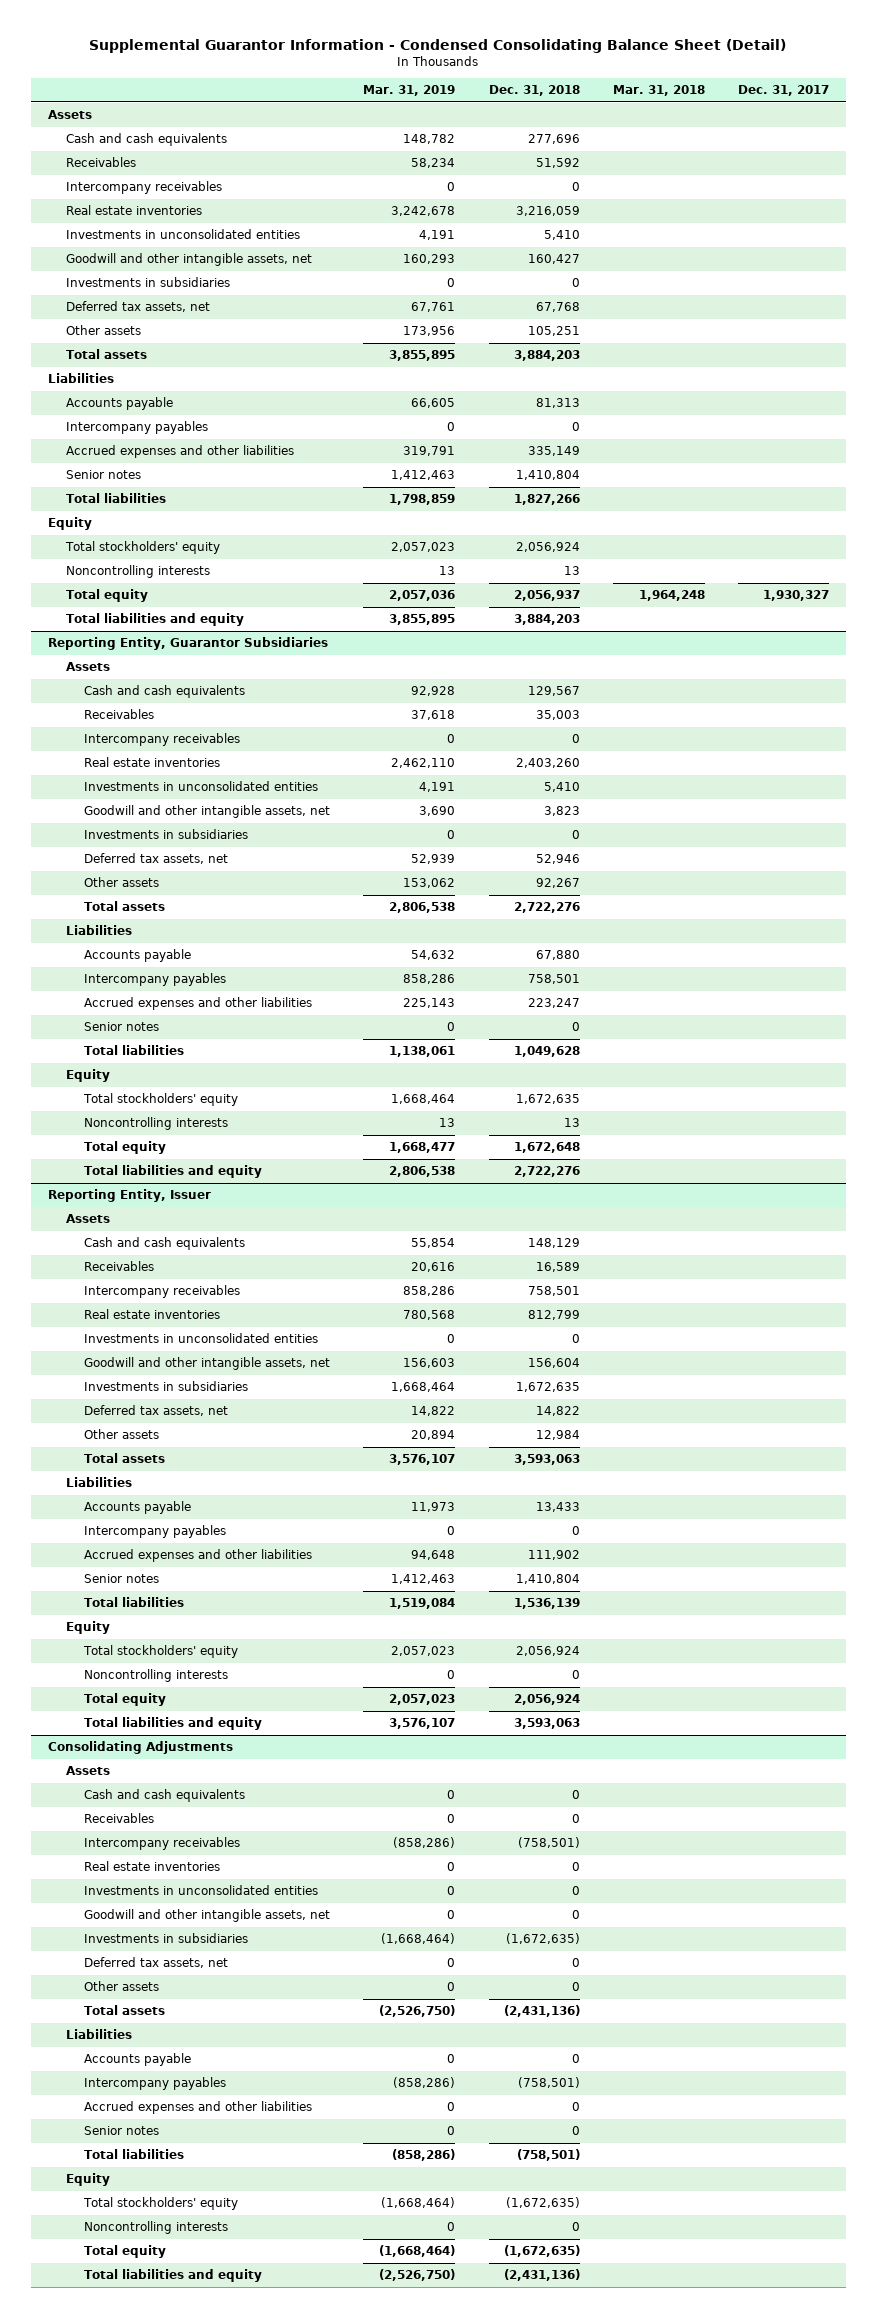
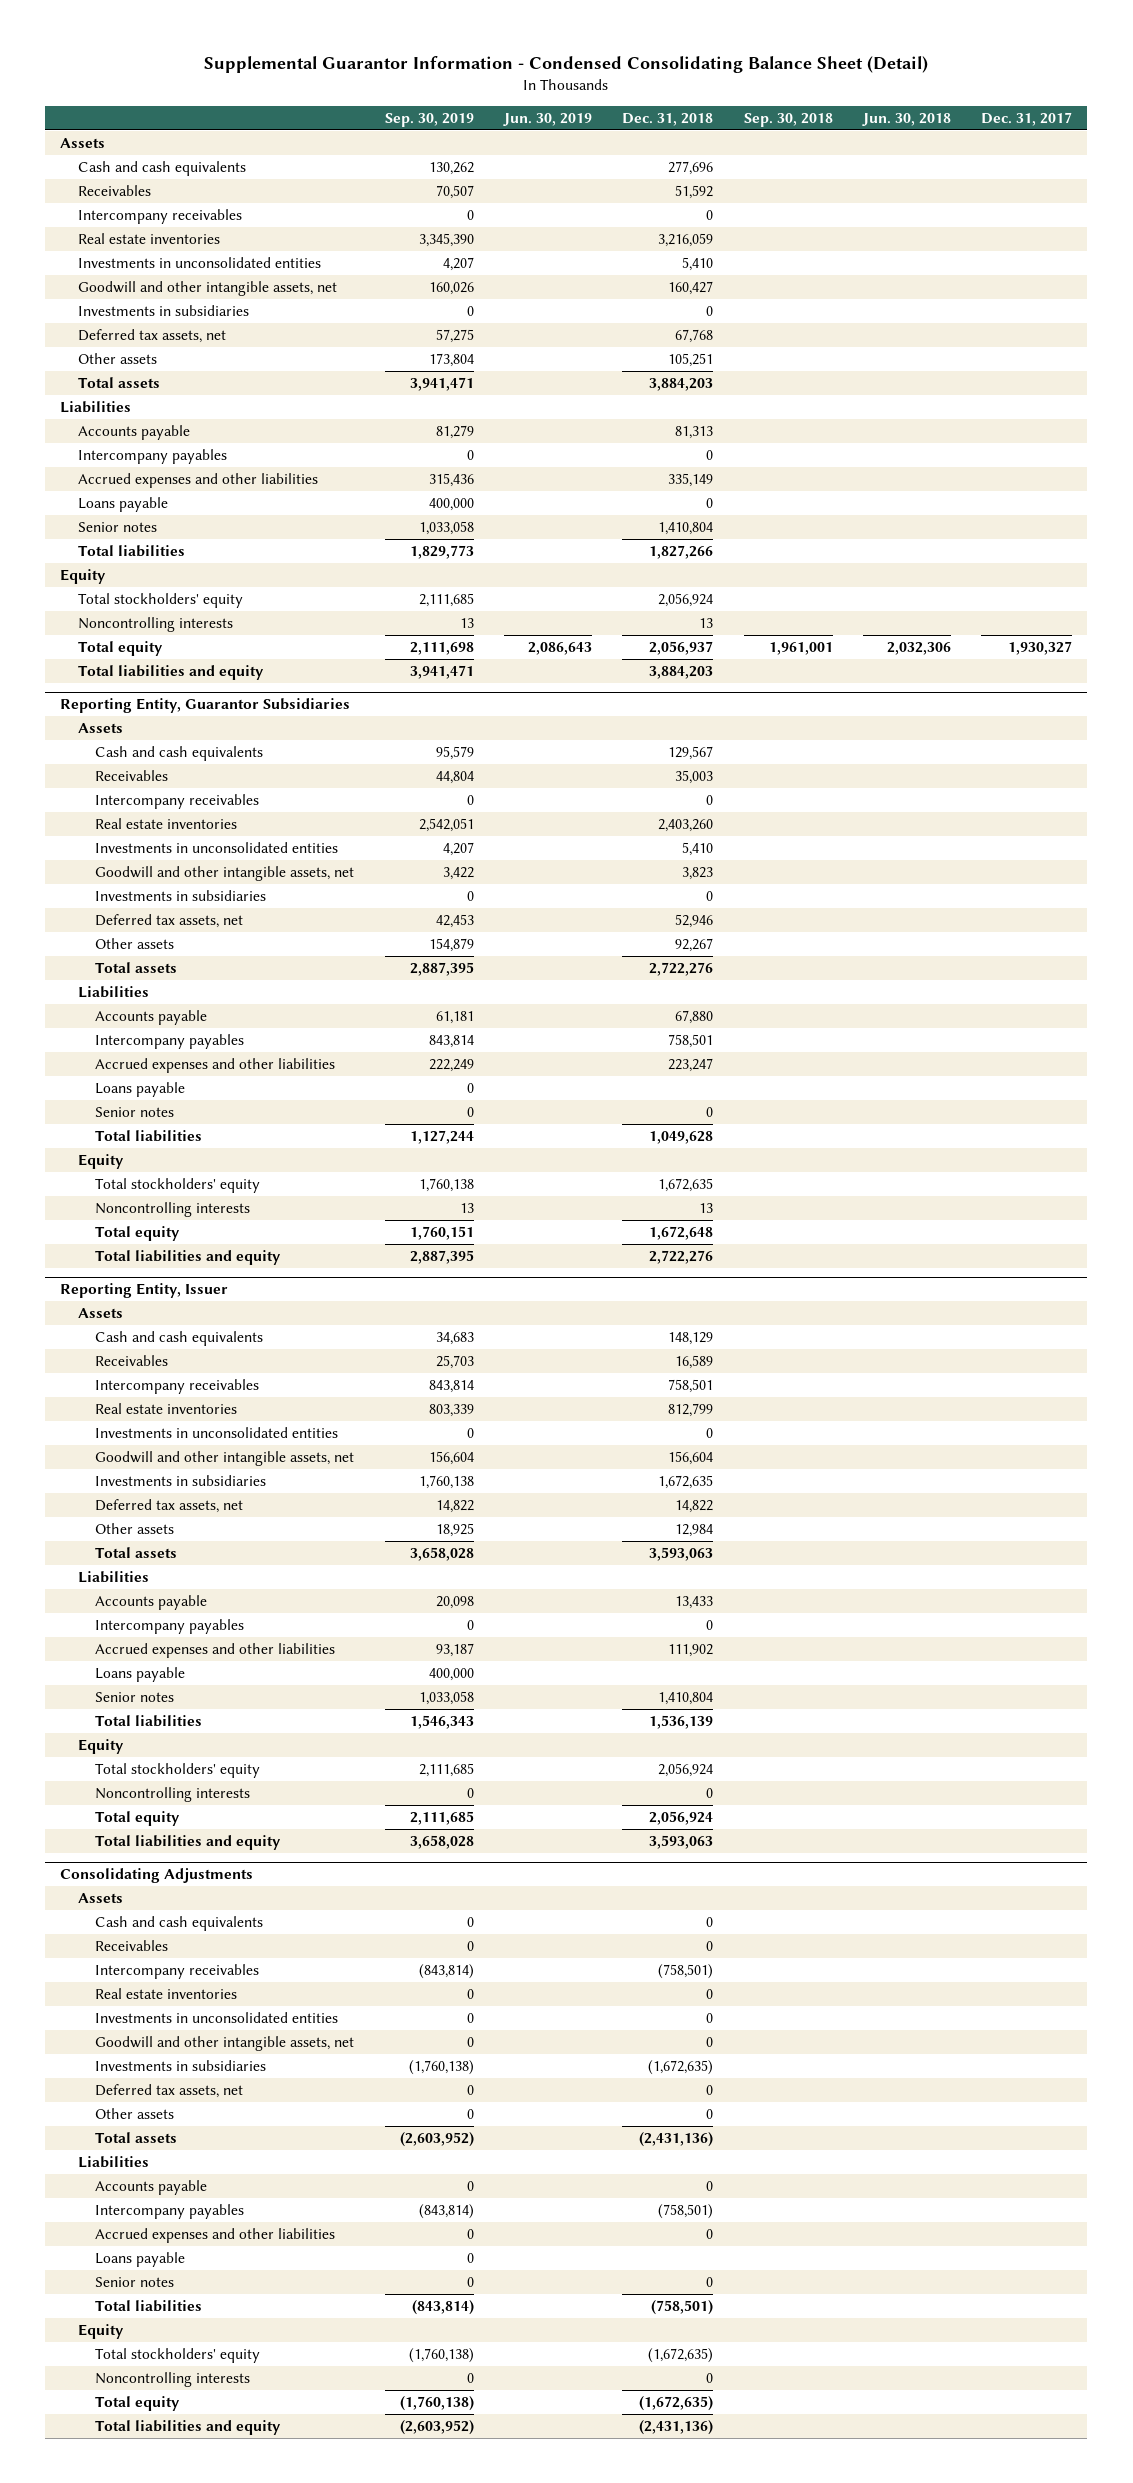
[363,85,456,97] Mar. 31, 2019 -> none
[612,85,705,97] Mar. 31, 2018 -> none
none -> [384,112,474,127] Sep. 30, 2019
none -> [503,112,593,126] Jun. 30, 2019
none -> [743,112,833,127] Sep. 30, 2018
none -> [861,112,951,126] Jun. 30, 2018
none -> [77,497,168,513] Loans payable
none -> [95,1082,186,1098] Loans payable
none -> [95,1667,186,1683] Loans payable
none -> [95,2252,186,2268] Loans payable

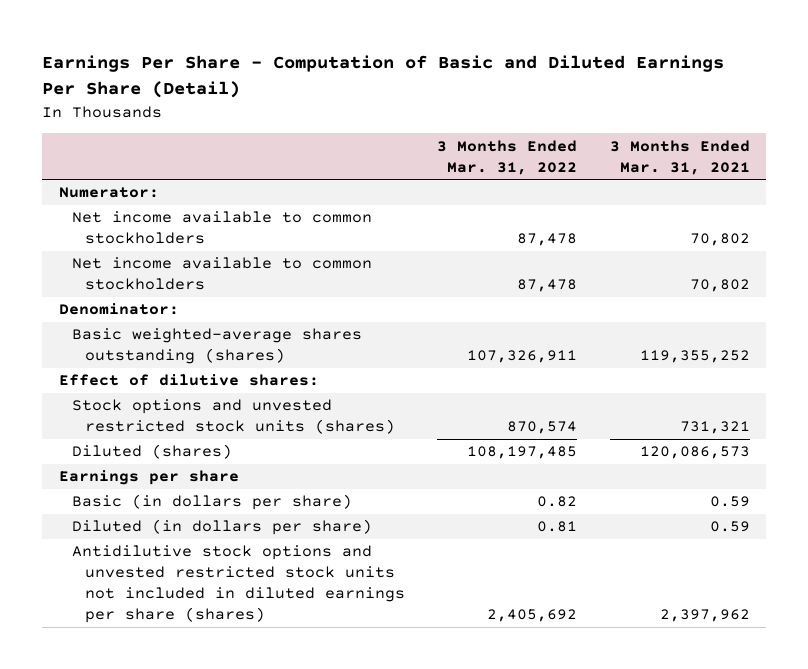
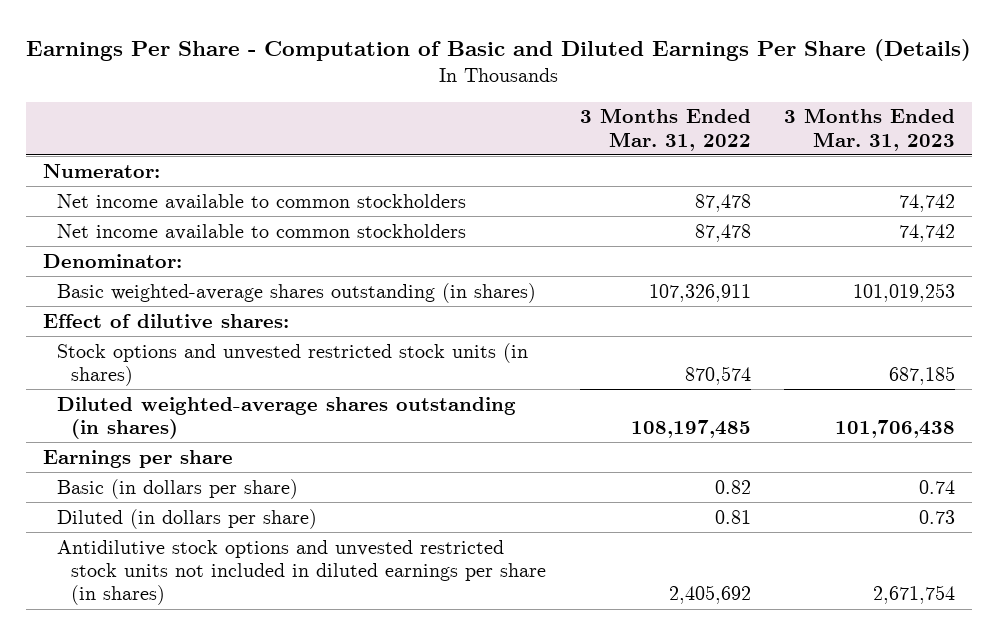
[42,55,725,99] Earnings Per Share - Computation of Basic and Diluted Earnings Per Share (Detail) -> [26,39,972,62] Earnings Per Share - Computation of Basic and Diluted Earnings Per Share (Details)
[609,139,750,175] 3 Months Ended Mar. 31, 2021 -> none
none -> [784,108,956,151] 3 Months Ended Mar. 31, 2023
[71,328,362,365] Basic weighted-average shares outstanding (shares) -> [57,282,537,303] Basic weighted-average shares outstanding (in shares)
[71,399,395,435] Stock options and unvested restricted stock units (shares) -> [57,342,529,387] Stock options and unvested restricted stock units (in shares)
[71,444,232,460] Diluted (shares) -> [57,396,517,440] Diluted weighted-average shares outstanding (in shares)
[71,545,405,623] Antidilutive stock options and unvested restricted stock units not included in diluted earnings per share (shares) -> [57,539,547,606] Antidilutive stock options and unvested restricted stock units not included in diluted earnings per share (in shares)

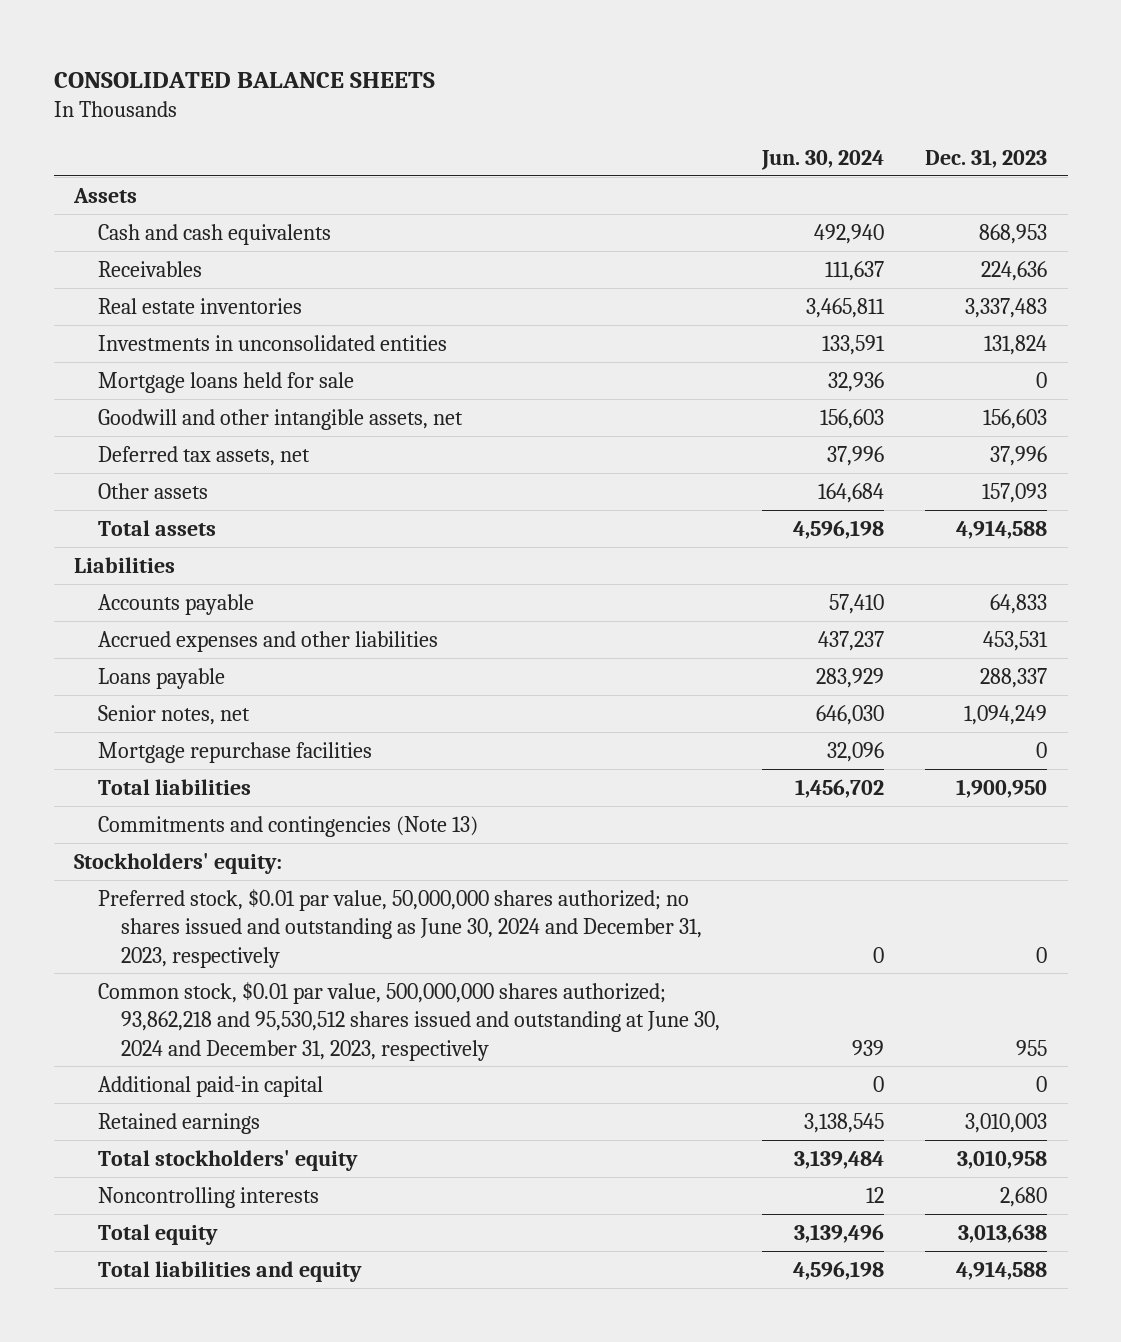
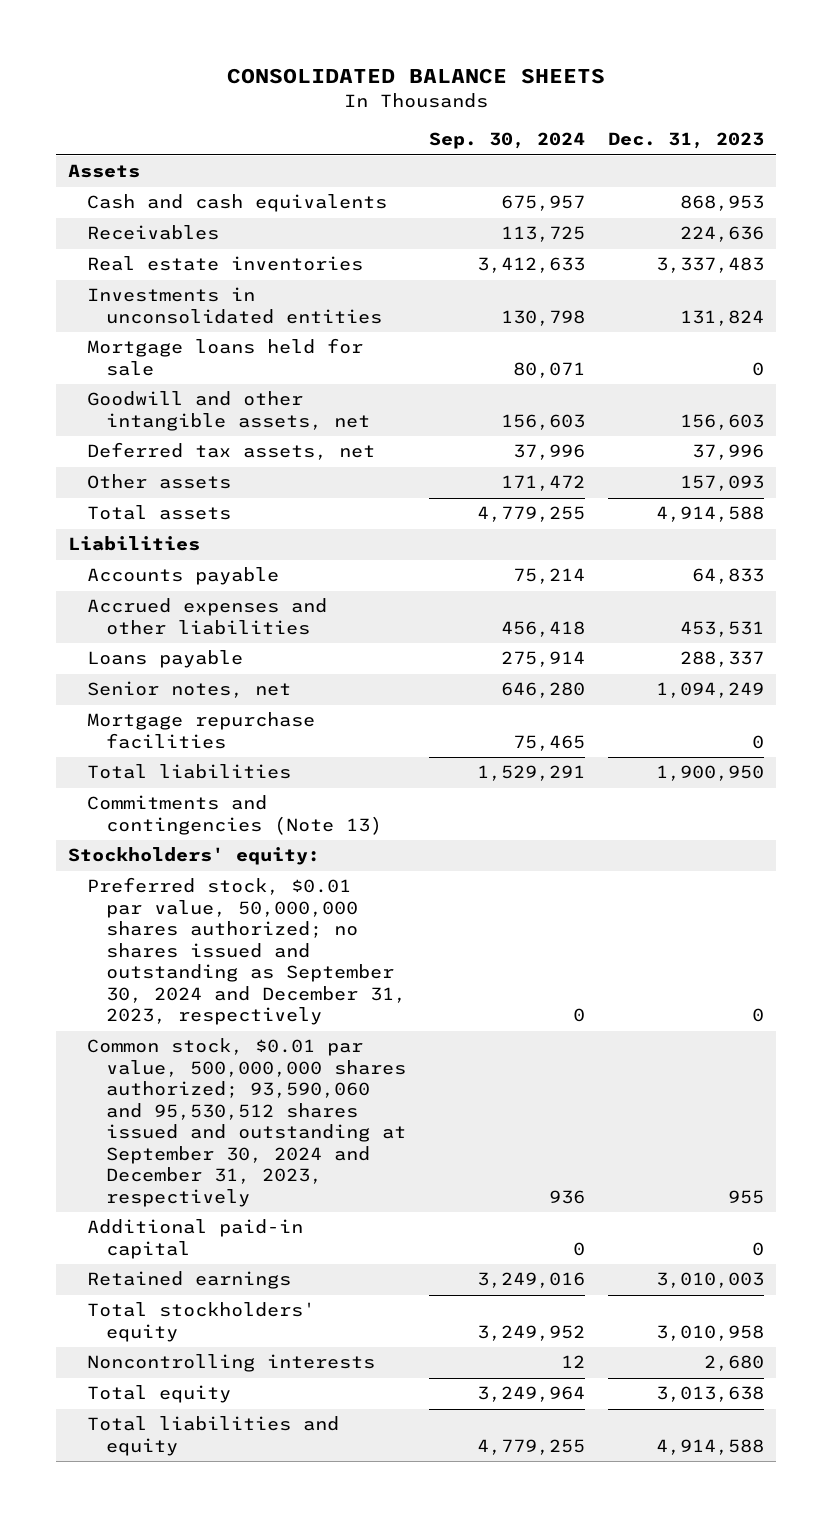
[760,150,884,171] Jun. 30, 2024 -> none
none -> [429,132,586,150] Sep. 30, 2024
[97,888,703,968] Preferred stock, $0.01 par value, 50,000,000 shares authorized; no shares issued and outstanding as June 30, 2024 and December 31, 2023, respectively -> [87,877,407,1026] Preferred stock, $0.01 par value, 50,000,000 shares authorized; no shares issued and outstanding as September 30, 2024 and December 31, 2023, respectively
[97,981,721,1061] Common stock, $0.01 par value, 500,000,000 shares authorized; 93,862,218 and 95,530,512 shares issued and outstanding at June 30, 2024 and December 31, 2023, respectively -> [87,1038,407,1207] Common stock, $0.01 par value, 500,000,000 shares authorized; 93,590,060 and 95,530,512 shares issued and outstanding at September 30, 2024 and December 31, 2023, respectively

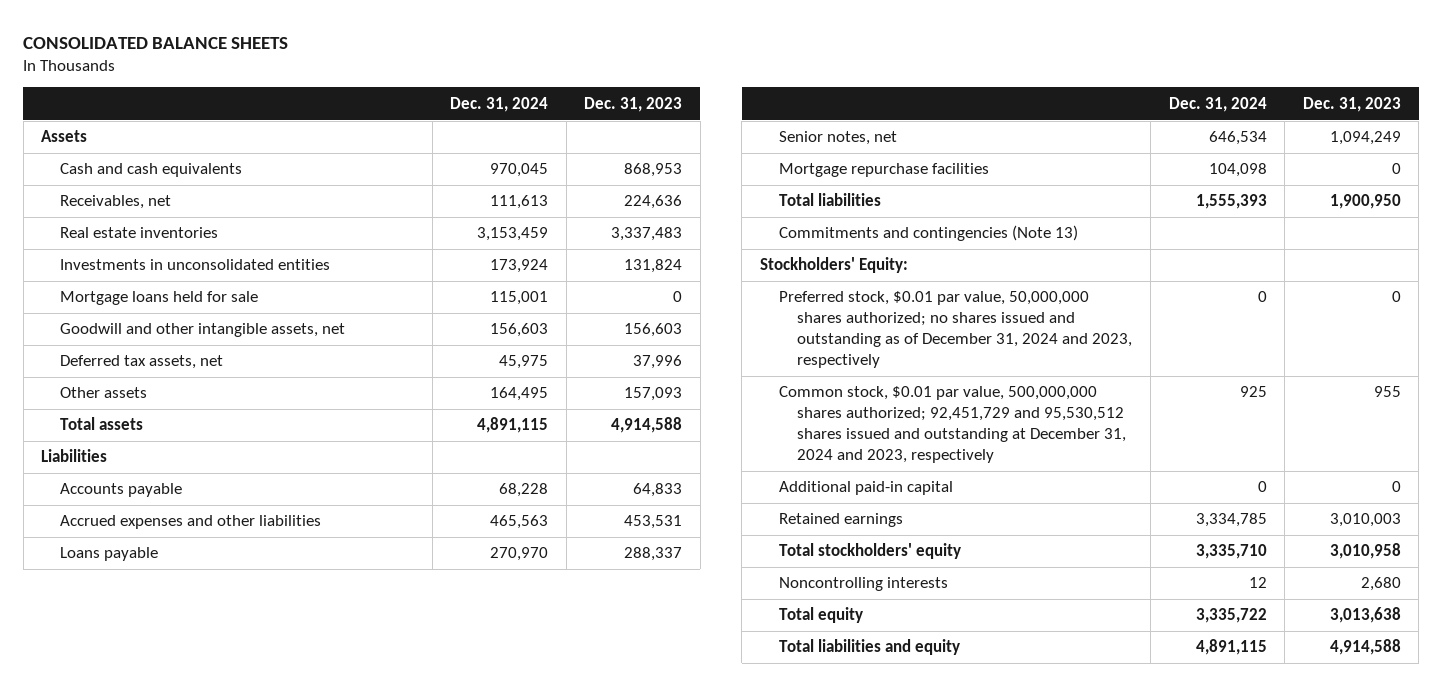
[429,132,586,150] Sep. 30, 2024 -> none
none -> [450,96,549,112] Dec. 31, 2024
[87,225,220,241] Receivables -> [60,195,172,210] Receivables, net
[67,847,320,866] Stockholders' equity: -> [759,257,908,274] Stockholders' Equity:
[87,877,407,1026] Preferred stock, $0.01 par value, 50,000,000 shares authorized; no shares issued and outstanding as September 30, 2024 and December 31, 2023, respectively -> [778,291,1133,368] Preferred stock, $0.01 par value, 50,000,000 shares authorized; no shares issued and outstanding as of December 31, 2024 and 2023, respectively
[87,1038,407,1207] Common stock, $0.01 par value, 500,000,000 shares authorized; 93,590,060 and 95,530,512 shares issued and outstanding at September 30, 2024 and December 31, 2023, respectively -> [778,386,1127,463] Common stock, $0.01 par value, 500,000,000 shares authorized; 92,451,729 and 95,530,512 shares issued and outstanding at December 31, 2024 and 2023, respectively

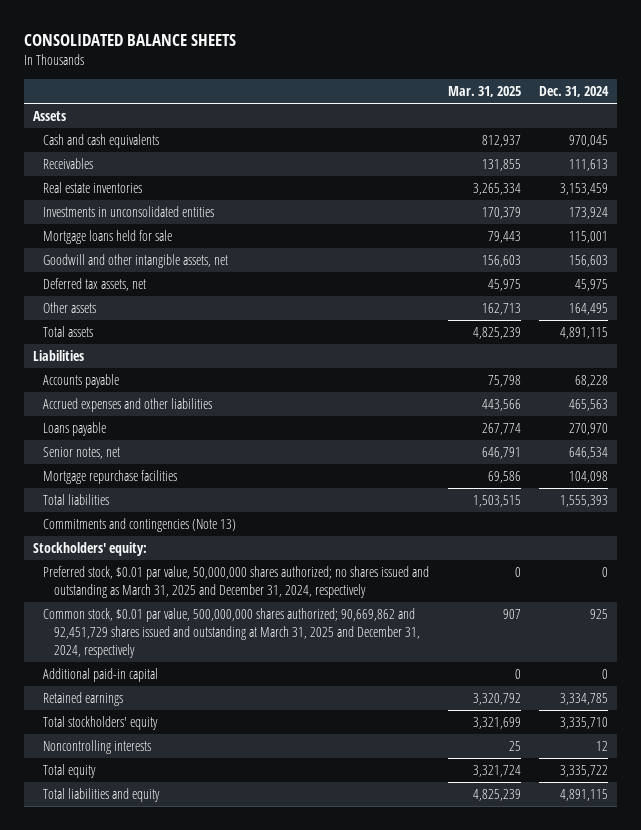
[584,96,683,112] Dec. 31, 2023 -> none
none -> [447,86,521,98] Mar. 31, 2025
[60,195,172,210] Receivables, net -> [43,158,94,170] Receivables
[759,257,908,274] Stockholders' Equity: -> [33,542,148,557] Stockholders' equity:
[778,291,1133,368] Preferred stock, $0.01 par value, 50,000,000 shares authorized; no shares issued and outstanding as of December 31, 2024 and 2023, respectively -> [43,566,430,599] Preferred stock, $0.01 par value, 50,000,000 shares authorized; no shares issued and outstanding as March 31, 2025 and December 31, 2024, respectively
[778,386,1127,463] Common stock, $0.01 par value, 500,000,000 shares authorized; 92,451,729 and 95,530,512 shares issued and outstanding at December 31, 2024 and 2023, respectively -> [43,608,420,659] Common stock, $0.01 par value, 500,000,000 shares authorized; 90,669,862 and 92,451,729 shares issued and outstanding at March 31, 2025 and December 31, 2024, respectively

